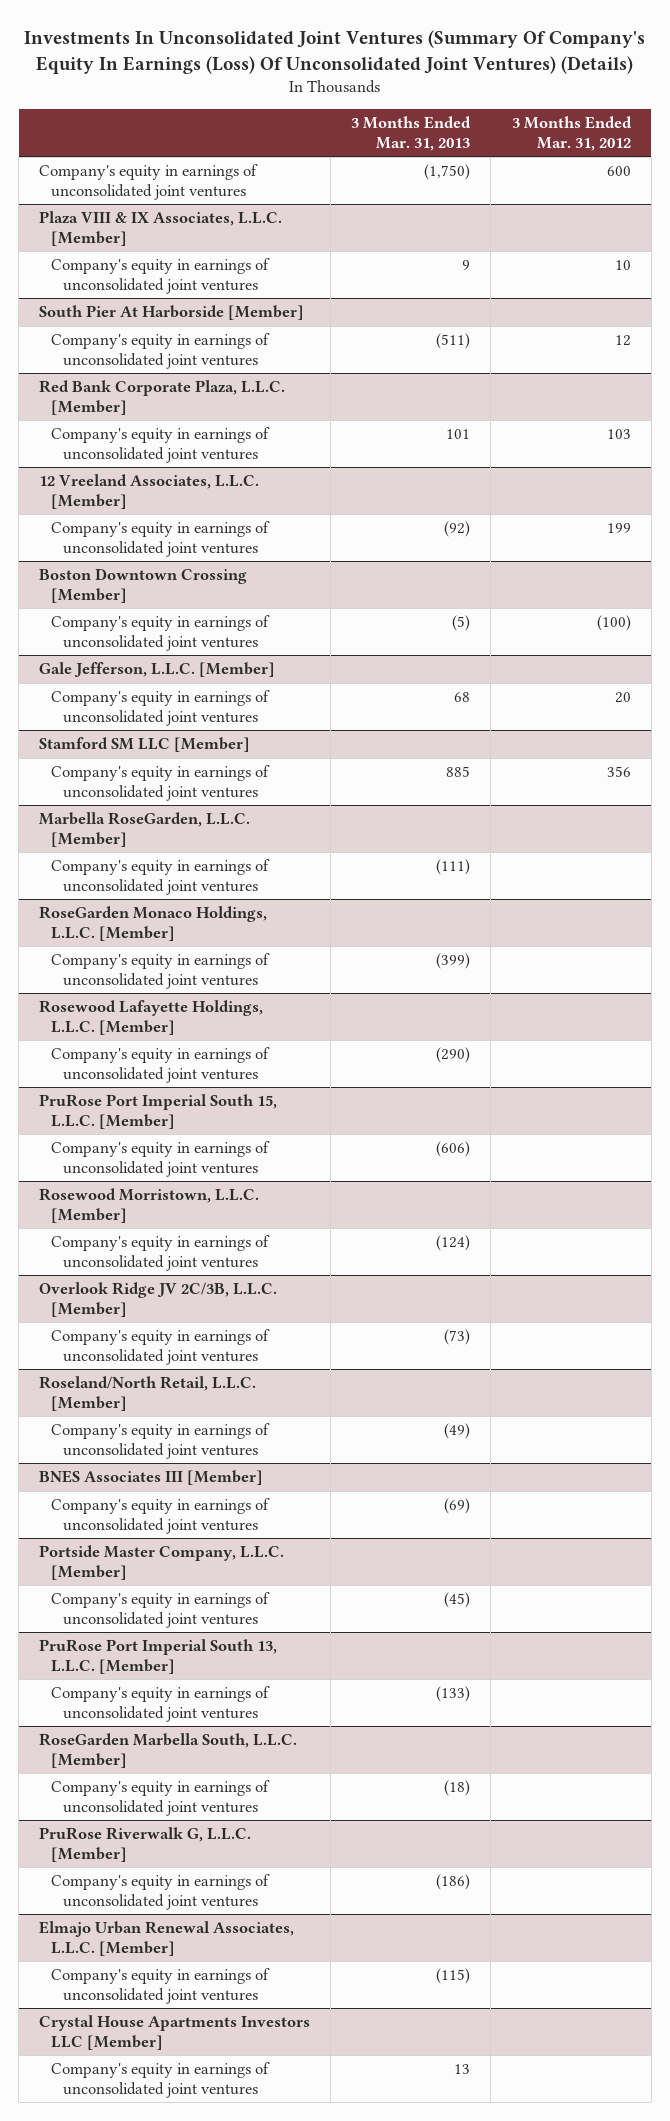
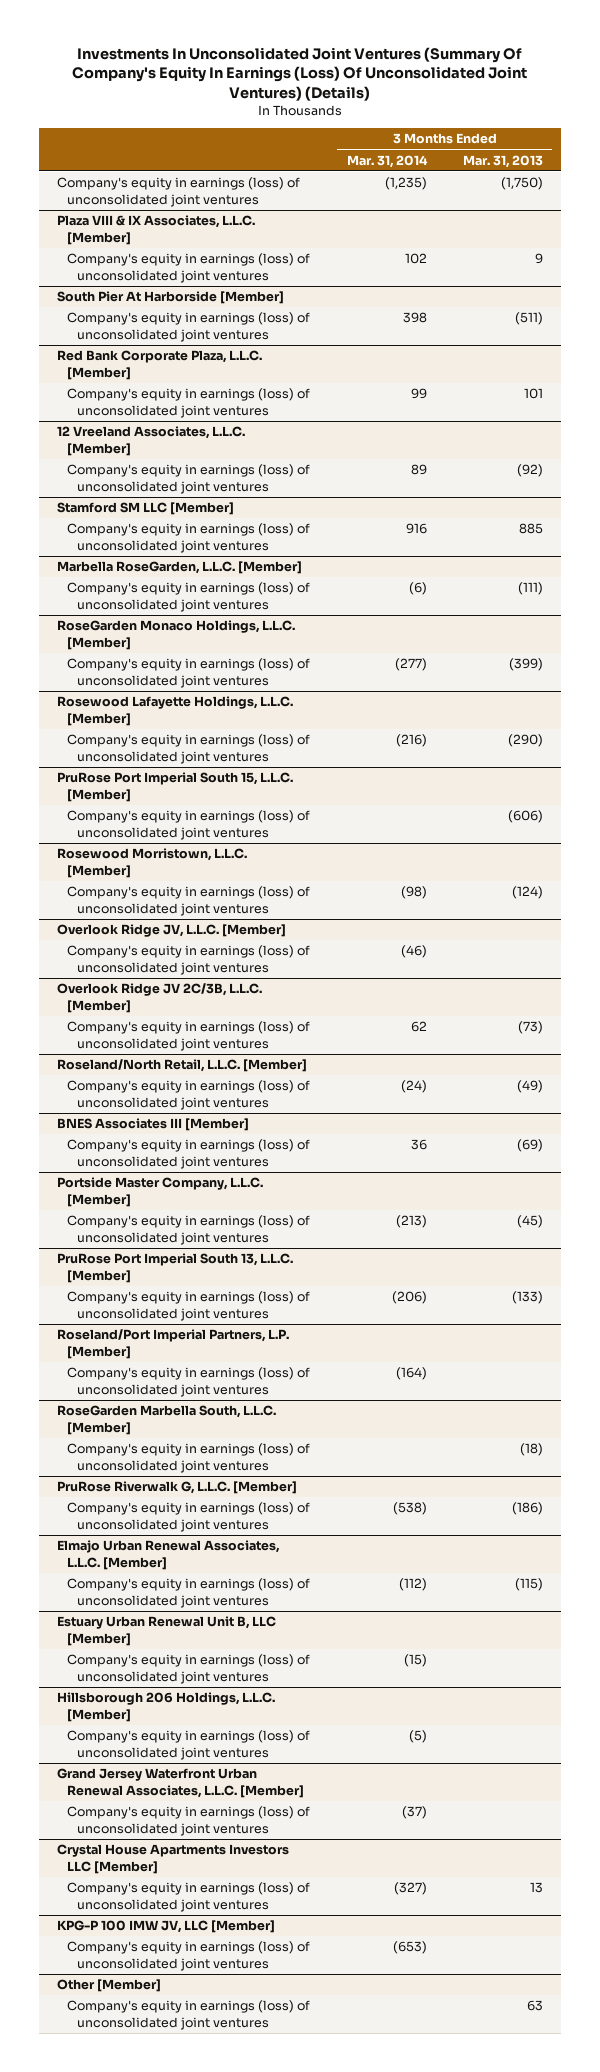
[511,116,632,151] 3 Months Ended Mar. 31, 2012 -> none
none -> [346,154,428,168] Mar. 31, 2014
[39,164,259,200] Company's equity in earnings of unconsolidated joint ventures -> [57,177,301,207] Company's equity in earnings (loss) of unconsolidated joint ventures
[51,258,271,294] Company's equity in earnings of unconsolidated joint ventures -> [67,253,311,283] Company's equity in earnings (loss) of unconsolidated joint ventures
[51,333,271,369] Company's equity in earnings of unconsolidated joint ventures -> [67,312,311,342] Company's equity in earnings (loss) of unconsolidated joint ventures
[51,427,271,463] Company's equity in earnings of unconsolidated joint ventures -> [67,388,311,418] Company's equity in earnings (loss) of unconsolidated joint ventures
[39,568,248,603] Boston Downtown Crossing [Member] -> none
[51,615,271,651] Company's equity in earnings of unconsolidated joint ventures -> none
[39,662,276,678] Gale Jefferson, L.L.C. [Member] -> none
[51,690,271,726] Company's equity in earnings of unconsolidated joint ventures -> none
[51,521,271,557] Company's equity in earnings of unconsolidated joint ventures -> [67,464,311,494] Company's equity in earnings (loss) of unconsolidated joint ventures
[51,765,271,801] Company's equity in earnings of unconsolidated joint ventures -> [67,523,311,553] Company's equity in earnings (loss) of unconsolidated joint ventures
[51,859,271,895] Company's equity in earnings of unconsolidated joint ventures -> [67,582,311,612] Company's equity in earnings (loss) of unconsolidated joint ventures
[51,953,271,989] Company's equity in earnings of unconsolidated joint ventures -> [67,658,311,688] Company's equity in earnings (loss) of unconsolidated joint ventures
[51,1047,271,1083] Company's equity in earnings of unconsolidated joint ventures -> [67,734,311,764] Company's equity in earnings (loss) of unconsolidated joint ventures
[51,1141,271,1177] Company's equity in earnings of unconsolidated joint ventures -> [67,810,311,840] Company's equity in earnings (loss) of unconsolidated joint ventures
[51,1235,271,1271] Company's equity in earnings of unconsolidated joint ventures -> [67,886,311,916] Company's equity in earnings (loss) of unconsolidated joint ventures
none -> [57,924,287,938] Overlook Ridge JV, L.L.C. [Member]
none -> [67,945,311,975] Company's equity in earnings (loss) of unconsolidated joint ventures
[51,1329,271,1365] Company's equity in earnings of unconsolidated joint ventures -> [67,1021,311,1051] Company's equity in earnings (loss) of unconsolidated joint ventures
[51,1423,271,1459] Company's equity in earnings of unconsolidated joint ventures -> [67,1080,311,1110] Company's equity in earnings (loss) of unconsolidated joint ventures
[51,1498,271,1534] Company's equity in earnings of unconsolidated joint ventures -> [67,1139,311,1169] Company's equity in earnings (loss) of unconsolidated joint ventures
[51,1592,271,1628] Company's equity in earnings of unconsolidated joint ventures -> [67,1215,311,1245] Company's equity in earnings (loss) of unconsolidated joint ventures
[51,1686,271,1722] Company's equity in earnings of unconsolidated joint ventures -> [67,1291,311,1321] Company's equity in earnings (loss) of unconsolidated joint ventures
none -> [57,1329,290,1359] Roseland/Port Imperial Partners, L.P. [Member]
none -> [67,1367,311,1397] Company's equity in earnings (loss) of unconsolidated joint ventures
[51,1780,271,1816] Company's equity in earnings of unconsolidated joint ventures -> [67,1443,311,1473] Company's equity in earnings (loss) of unconsolidated joint ventures
[51,1874,271,1910] Company's equity in earnings of unconsolidated joint ventures -> [67,1502,311,1532] Company's equity in earnings (loss) of unconsolidated joint ventures
[51,1968,271,2004] Company's equity in earnings of unconsolidated joint ventures -> [67,1578,311,1608] Company's equity in earnings (loss) of unconsolidated joint ventures
none -> [57,1616,277,1646] Estuary Urban Renewal Unit B, LLC [Member]
none -> [67,1654,311,1684] Company's equity in earnings (loss) of unconsolidated joint ventures
none -> [57,1692,276,1722] Hillsborough 206 Holdings, L.L.C. [Member]
none -> [67,1730,311,1760] Company's equity in earnings (loss) of unconsolidated joint ventures
none -> [57,1768,305,1798] Grand Jersey Waterfront Urban Renewal Associates, L.L.C. [Member]
none -> [67,1806,311,1836] Company's equity in earnings (loss) of unconsolidated joint ventures
[51,2062,271,2098] Company's equity in earnings of unconsolidated joint ventures -> [67,1882,311,1912] Company's equity in earnings (loss) of unconsolidated joint ventures
none -> [57,1920,276,1934] KPG-P 100 IMW JV, LLC [Member]
none -> [67,1941,311,1971] Company's equity in earnings (loss) of unconsolidated joint ventures
none -> [57,1979,162,1993] Other [Member]
none -> [67,2000,311,2030] Company's equity in earnings (loss) of unconsolidated joint ventures

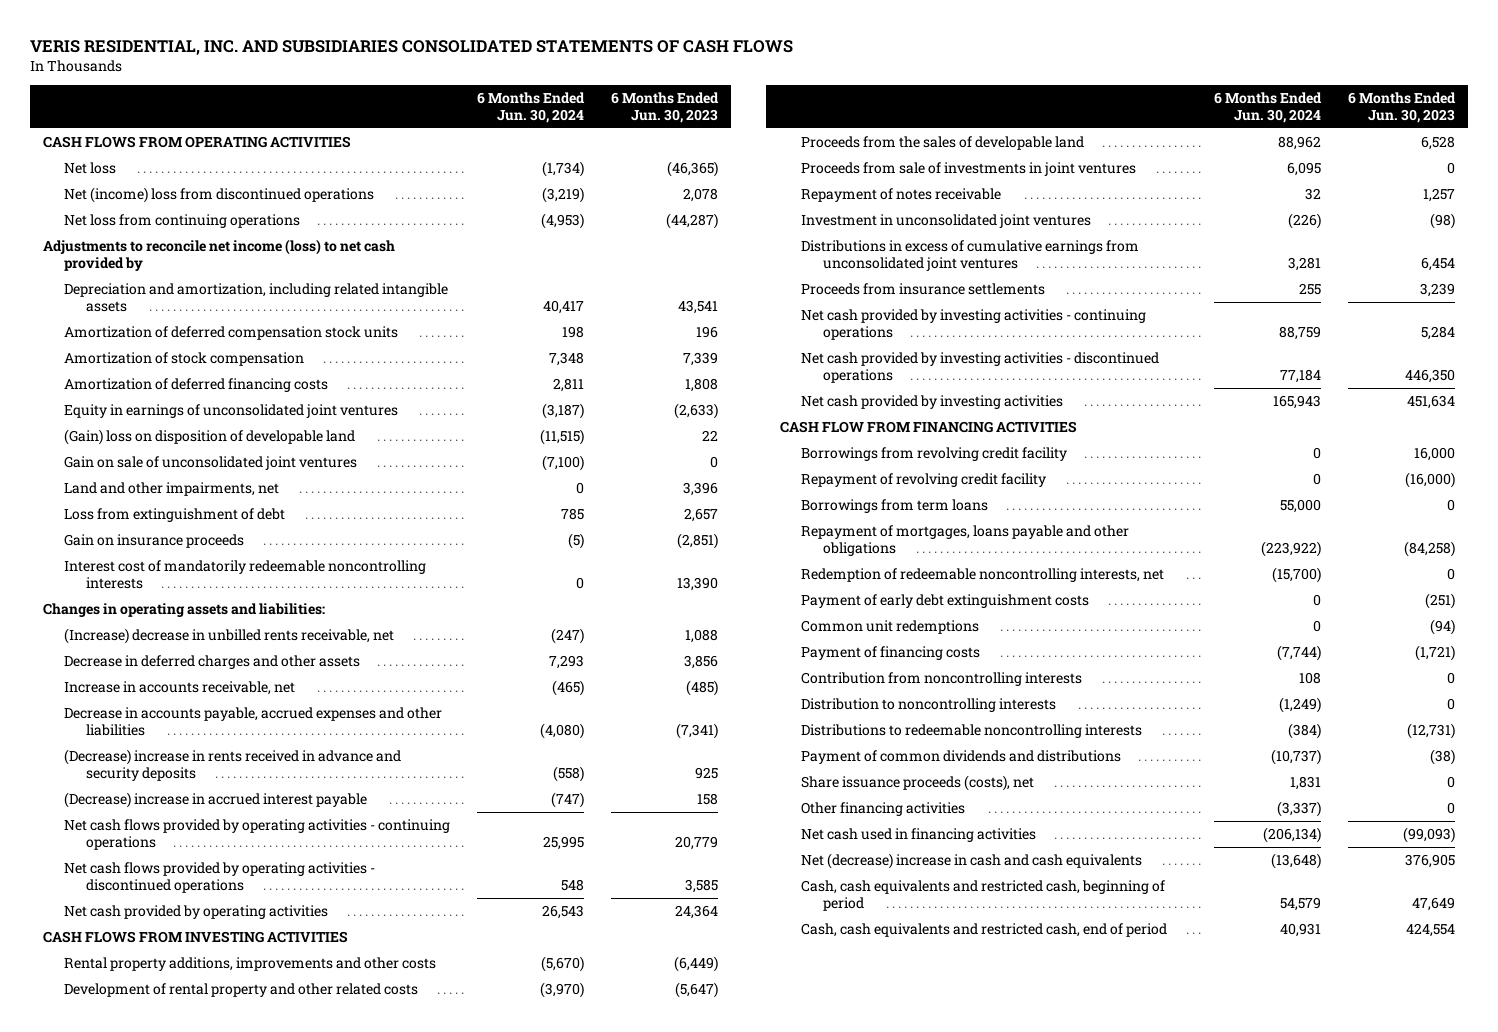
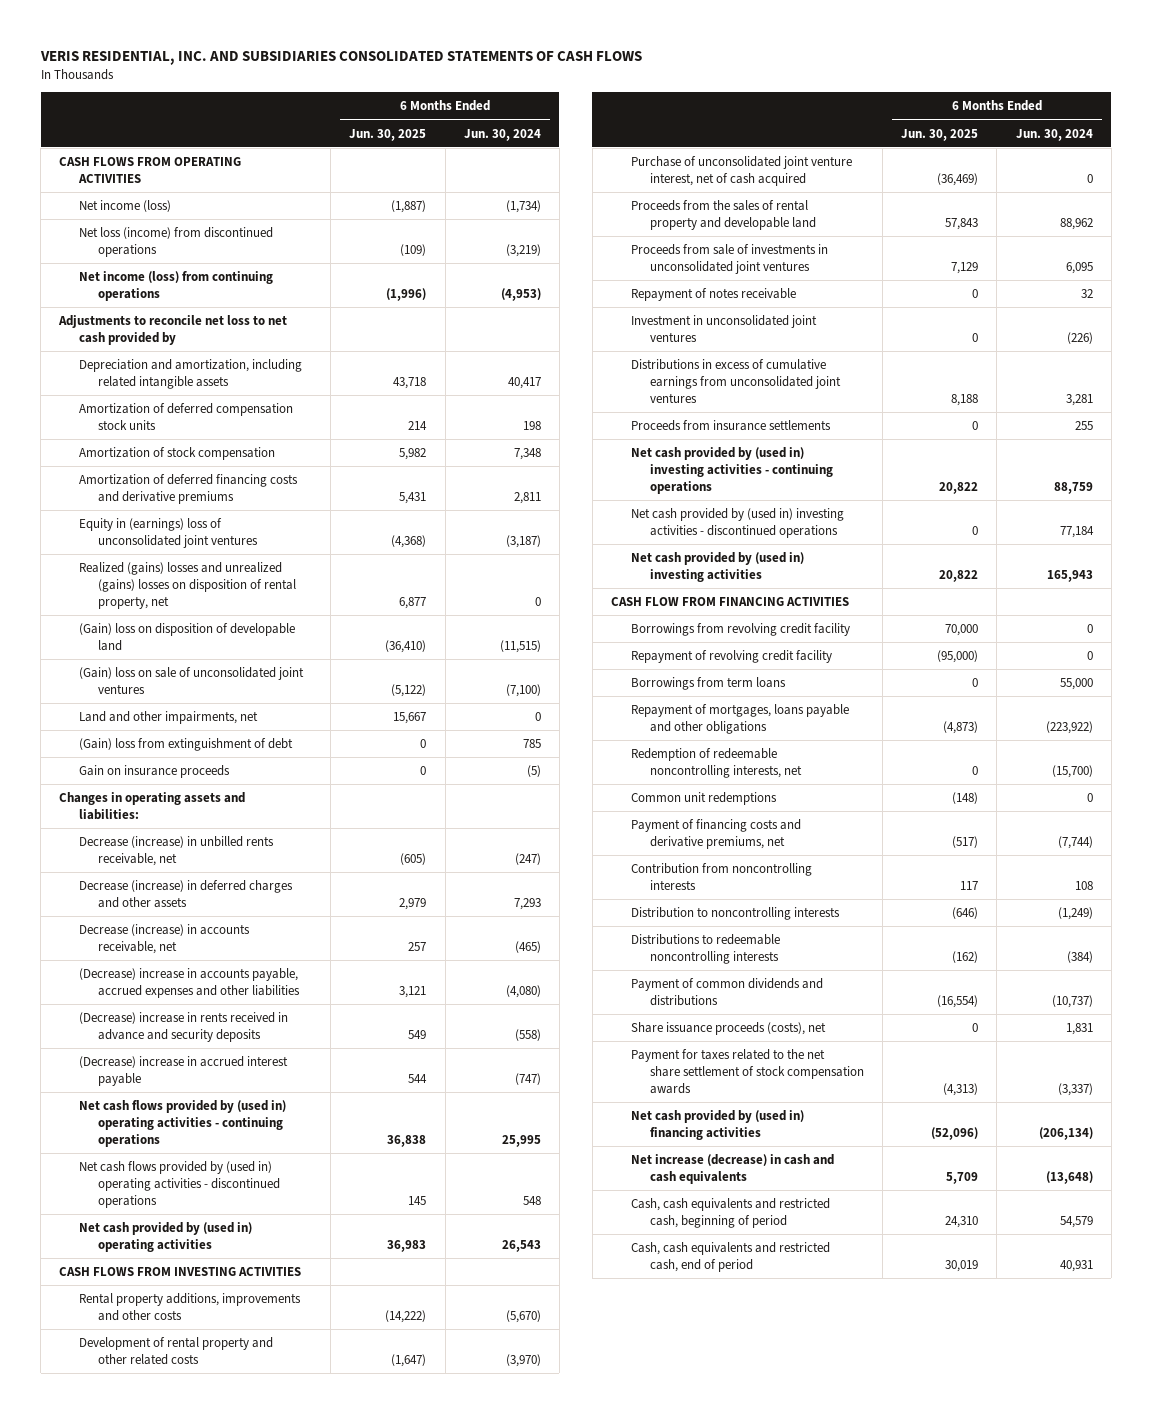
[610,92,719,123] 6 Months Ended Jun. 30, 2023 -> none
none -> [349,128,427,141] Jun. 30, 2025
[64,162,117,175] Net loss -> [78,200,171,213] Net income (loss)
[64,187,375,204] Net (income) loss from discontinued operations -> [78,227,273,257] Net loss (income) from discontinued operations
[64,214,301,229] Net loss from continuing operations -> [78,271,273,301] Net income (loss) from continuing operations
[43,239,396,271] Adjustments to reconcile net income (loss) to net cash provided by -> [58,315,288,345] Adjustments to reconcile net loss to net cash provided by
[64,378,329,393] Amortization of deferred financing costs -> [78,474,298,504] Amortization of deferred financing costs and derivative premiums
[64,404,399,419] Equity in earnings of unconsolidated joint ventures -> [78,518,258,548] Equity in (earnings) loss of unconsolidated joint ventures
none -> [78,562,296,609] Realized (gains) losses and unrealized (gains) losses on disposition of rental property, net
[64,456,358,471] Gain on sale of unconsolidated joint ventures -> [78,667,304,694] (Gain) loss on sale of unconsolidated joint ventures
[64,508,286,523] Loss from extinguishment of debt -> [78,738,293,752] (Gain) loss from extinguishment of debt
[64,560,427,589] Interest cost of mandatorily redeemable noncontrolling interests -> none
[64,628,395,645] (Increase) decrease in unbilled rents receivable, net -> [78,836,274,866] Decrease (increase) in unbilled rents receivable, net
[64,655,361,670] Decrease in deferred charges and other assets -> [78,880,293,908] Decrease (increase) in deferred charges and other assets
[64,681,296,696] Increase in accounts receivable, net -> [78,924,250,954] Decrease (increase) in accounts receivable, net
[64,707,443,736] Decrease in accounts payable, accrued expenses and other liabilities -> [78,968,300,998] (Decrease) increase in accounts payable, accrued expenses and other liabilities
[64,819,451,850] Net cash flows provided by operating activities - continuing operations -> [78,1100,286,1147] Net cash flows provided by (used in) operating activities - continuing operations
[64,862,376,893] Net cash flows provided by operating activities - discontinued operations -> [78,1161,280,1208] Net cash flows provided by (used in) operating activities - discontinued operations
[64,905,329,920] Net cash provided by operating activities -> [78,1222,252,1252] Net cash provided by (used in) operating activities
none -> [630,156,852,186] Purchase of unconsolidated joint venture interest, net of cash acquired
[801,136,1085,151] Proceeds from the sales of developable land -> [630,200,816,230] Proceeds from the sales of rental property and developable land
[801,162,1137,177] Proceeds from sale of investments in joint ventures -> [630,244,828,274] Proceeds from sale of investments in unconsolidated joint ventures
[801,309,1147,340] Net cash provided by investing activities - continuing operations -> [630,447,833,494] Net cash provided by (used in) investing activities - continuing operations
[801,352,1160,383] Net cash provided by investing activities - discontinued operations -> [630,508,844,538] Net cash provided by (used in) investing activities - discontinued operations
[801,395,1064,410] Net cash provided by investing activities -> [630,552,804,582] Net cash provided by (used in) investing activities
[801,594,1090,609] Payment of early debt extinguishment costs -> none
[801,646,981,661] Payment of financing costs -> [630,819,801,849] Payment of financing costs and derivative premiums, net
[801,802,966,817] Other financing activities -> [630,1049,864,1094] Payment for taxes related to the net share settlement of stock compensation awards
[801,828,1037,843] Net cash used in financing activities -> [630,1110,804,1140] Net cash provided by (used in) financing activities
[801,853,1143,870] Net (decrease) increase in cash and cash equivalents -> [630,1154,834,1184] Net increase (decrease) in cash and cash equivalents

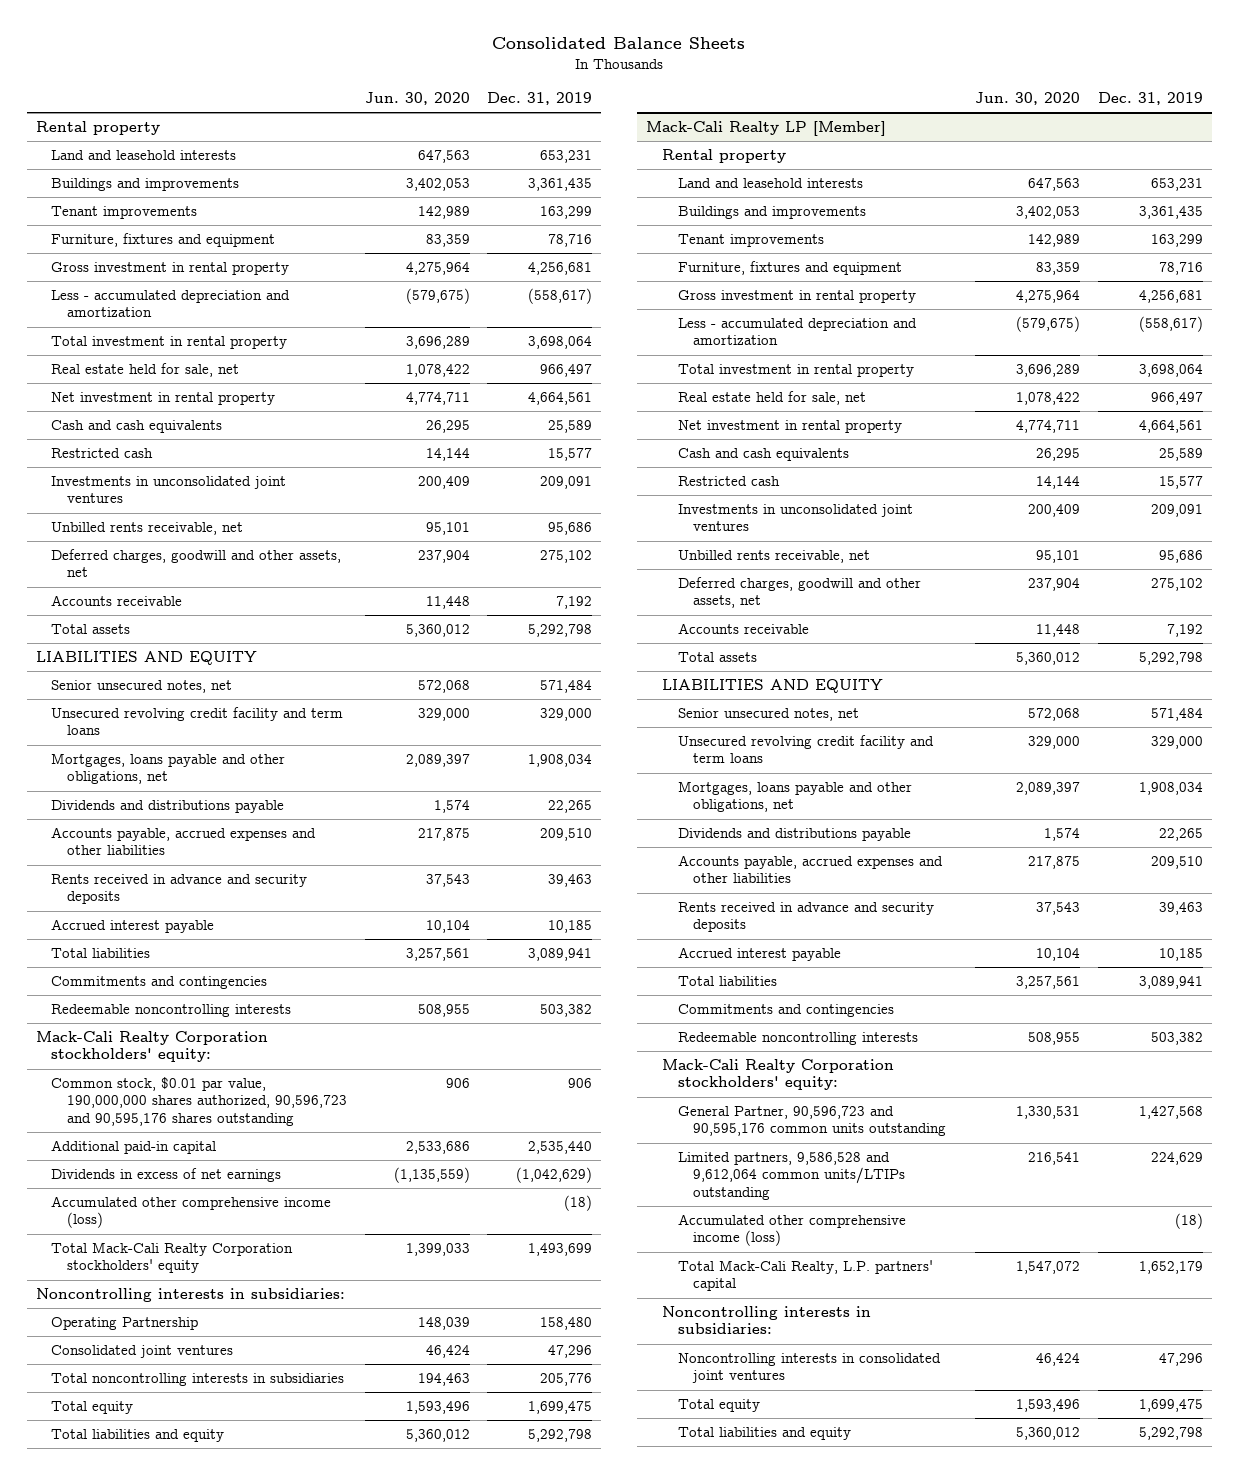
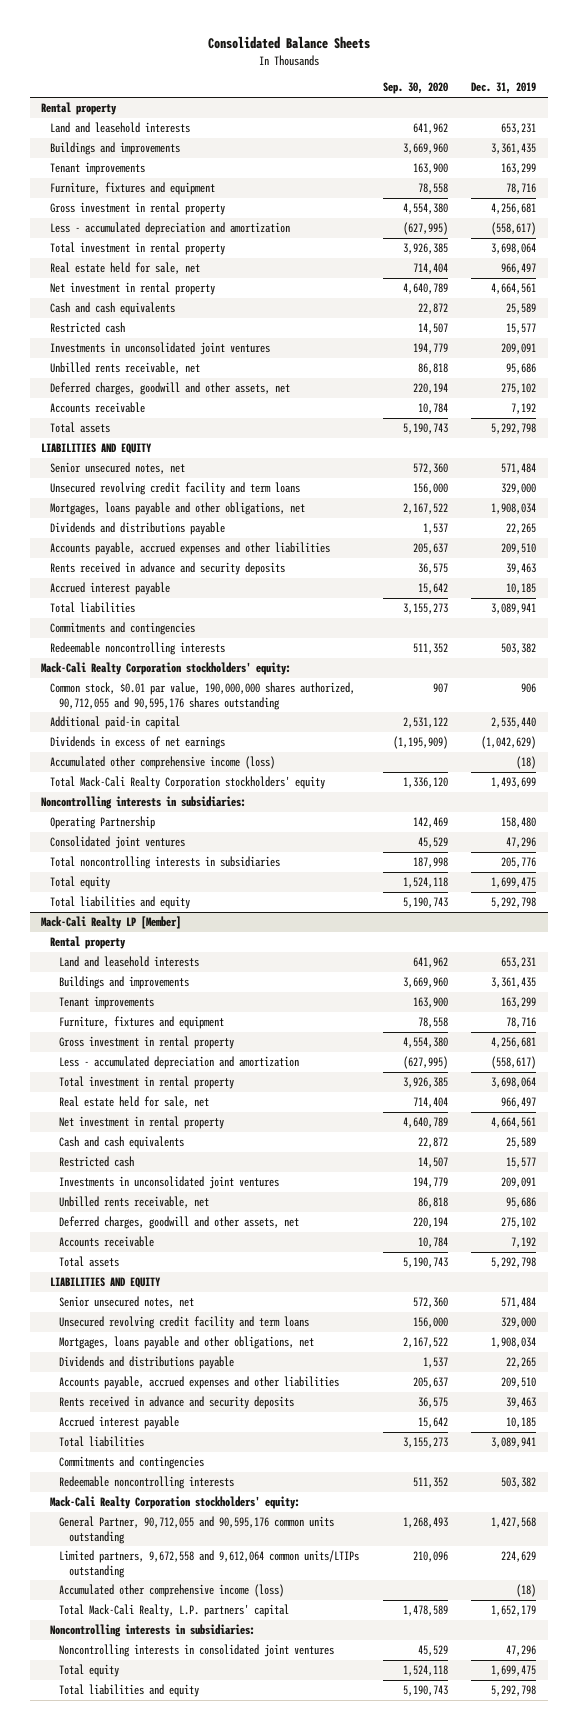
[364,91,470,105] Jun. 30, 2020 -> none
none -> [382,82,448,95] Sep. 30, 2020
[51,1077,348,1126] Common stock, $0.01 par value, 190,000,000 shares authorized, 90,596,723 and 90,595,176 shares outstanding -> [50,682,356,710] Common stock, $0.01 par value, 190,000,000 shares authorized, 90,712,055 and 90,595,176 shares outstanding
[677,1106,947,1137] General Partner, 90,596,723 and 90,595,176 common units outstanding -> [59,1516,335,1544] General Partner, 90,712,055 and 90,595,176 common units outstanding
[677,1152,906,1200] Limited partners, 9,586,528 and 9,612,064 common units/LTIPs outstanding -> [59,1550,360,1578] Limited partners, 9,672,558 and 9,612,064 common units/LTIPs outstanding

